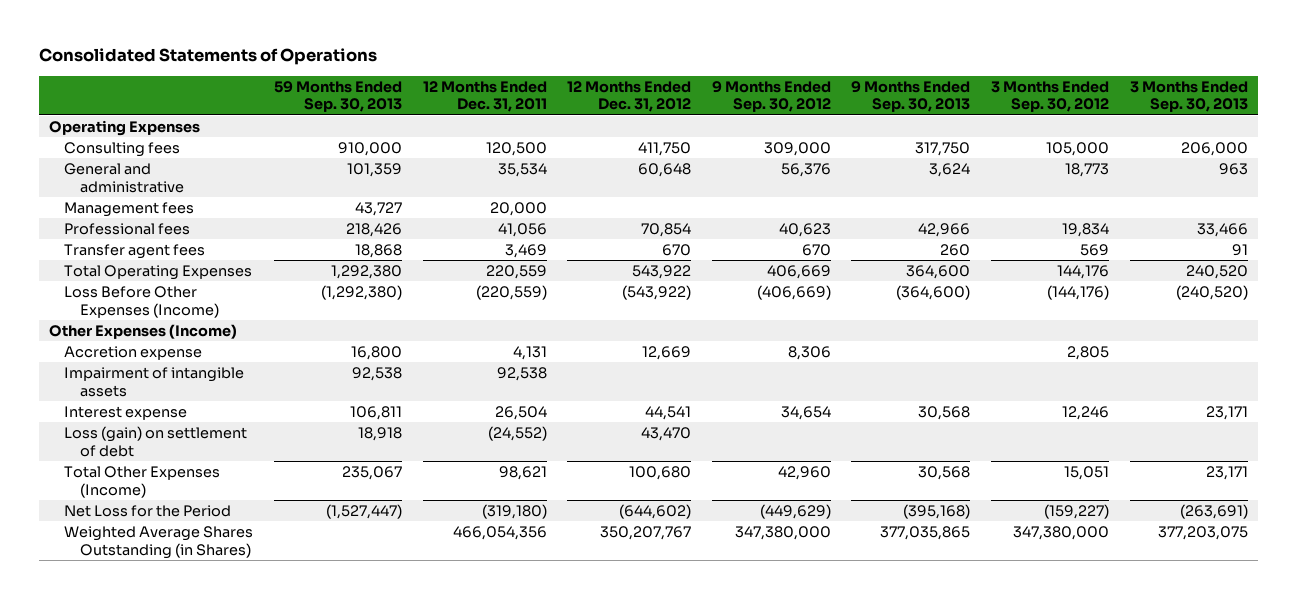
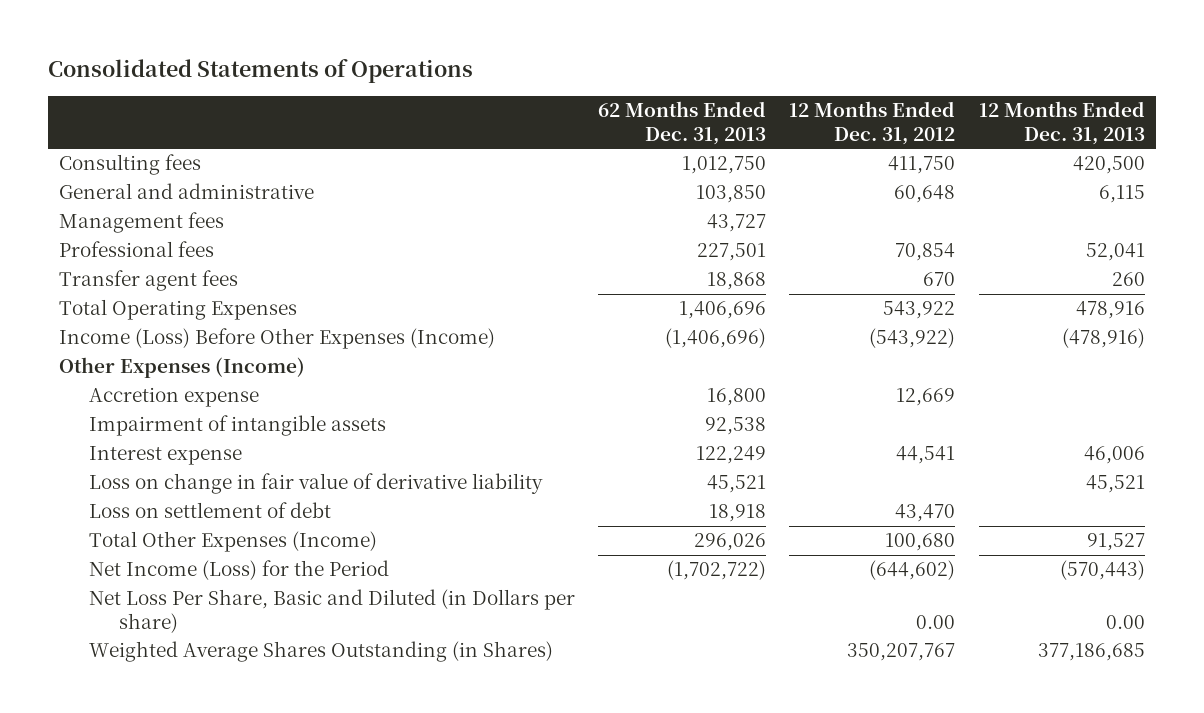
[274,80,403,113] 59 Months Ended Sep. 30, 2013 -> none
[422,80,547,113] 12 Months Ended Dec. 31, 2011 -> none
[711,80,831,113] 9 Months Ended Sep. 30, 2012 -> none
[851,80,971,113] 9 Months Ended Sep. 30, 2013 -> none
[990,80,1109,113] 3 Months Ended Sep. 30, 2012 -> none
[1129,80,1248,113] 3 Months Ended Sep. 30, 2013 -> none
none -> [598,100,767,145] 62 Months Ended Dec. 31, 2013
none -> [978,100,1145,145] 12 Months Ended Dec. 31, 2013
[49,119,201,136] Operating Expenses -> none
[64,285,219,318] Loss Before Other Expenses (Income) -> [59,328,496,350] Income (Loss) Before Other Expenses (Income)
none -> [89,473,544,495] Loss on change in fair value of derivative liability
[64,425,248,457] Loss (gain) on settlement of debt -> [89,502,332,519] Loss on settlement of debt
[64,504,232,517] Net Loss for the Period -> [89,560,390,581] Net Income (Loss) for the Period
none -> [89,589,576,633] Net Loss Per Share, Basic and Diluted (in Dollars per share)

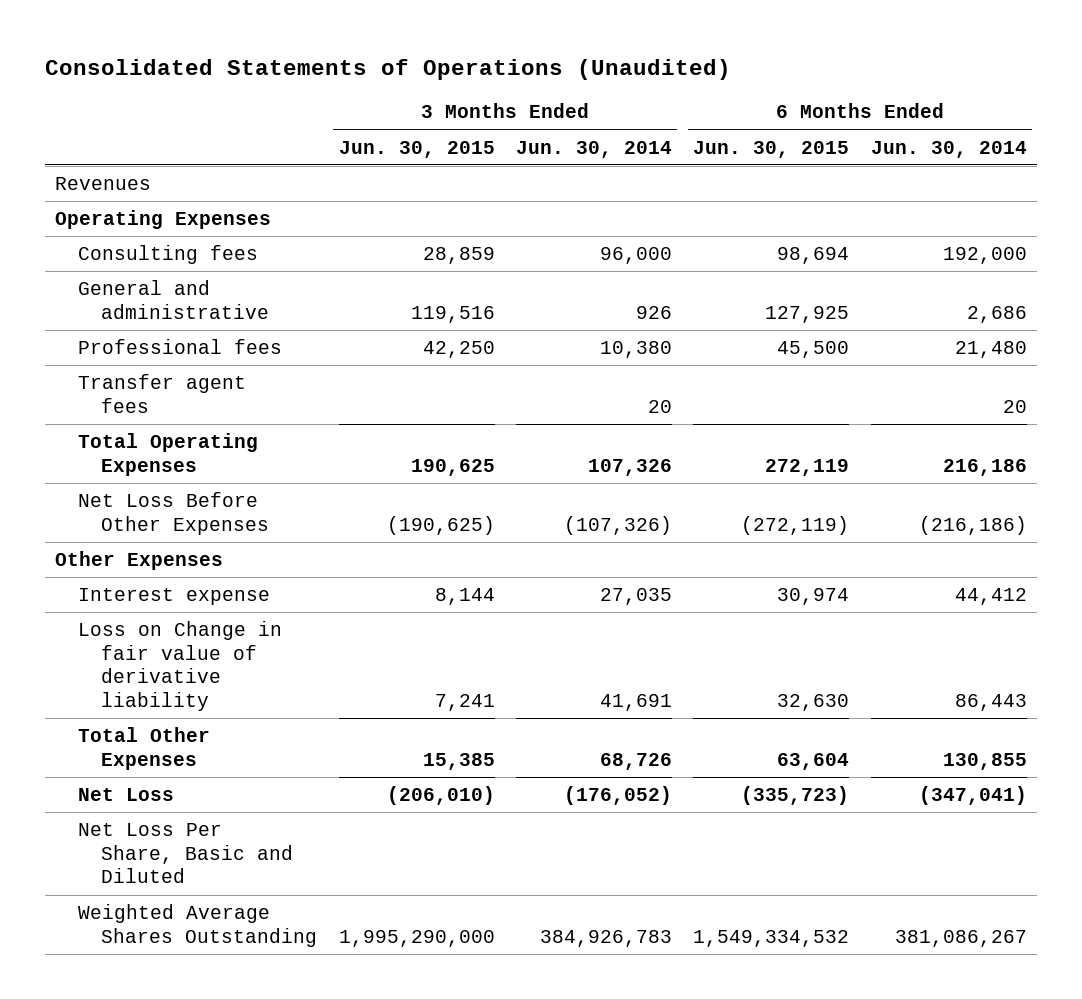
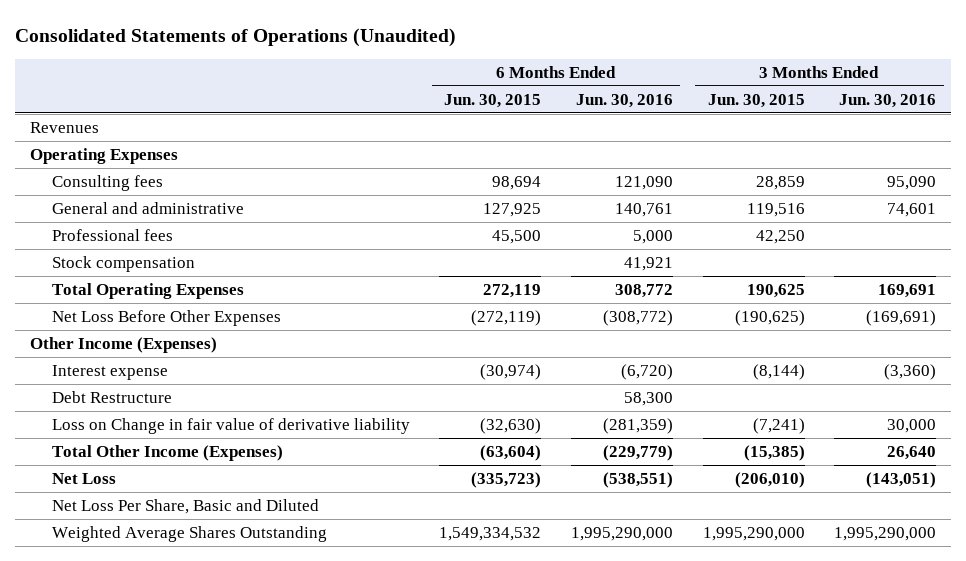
[516,140,673,158] Jun. 30, 2014 -> none
[870,140,1027,158] Jun. 30, 2014 -> none
none -> [576,93,674,108] Jun. 30, 2016
none -> [839,93,937,108] Jun. 30, 2016
[78,374,247,413] Transfer agent fees -> none
none -> [51,255,195,272] Stock compensation
[55,551,224,571] Other Expenses -> [30,336,218,353] Other Income (Expenses)
[434,588,495,606] 8,144 -> [752,363,805,380] (8,144)
[777,588,850,606] 30,974 -> [480,363,542,380] (30,974)
none -> [51,390,172,403] Debt Restructure
[434,694,495,712] 7,241 -> [752,417,805,434] (7,241)
[777,694,850,712] 32,630 -> [480,417,542,434] (32,630)
[78,727,211,770] Total Other Expenses -> [51,444,283,461] Total Other Income (Expenses)
[422,752,495,770] 15,385 -> [743,444,805,461] (15,385)
[777,752,850,770] 63,604 -> [480,444,542,461] (63,604)

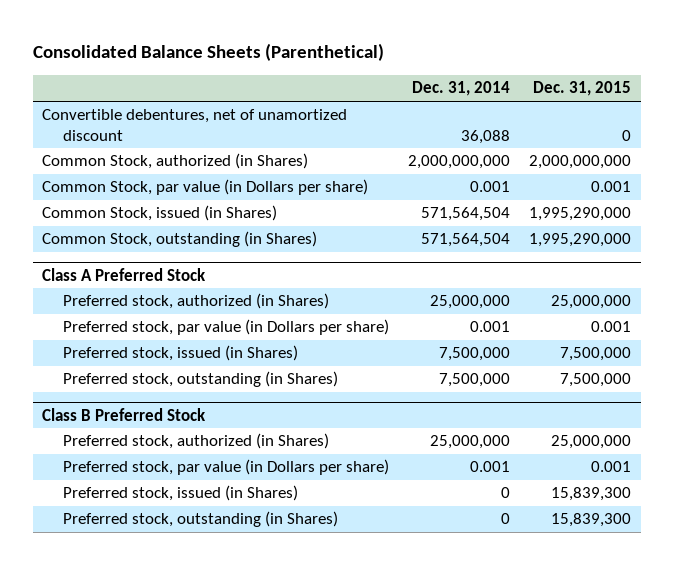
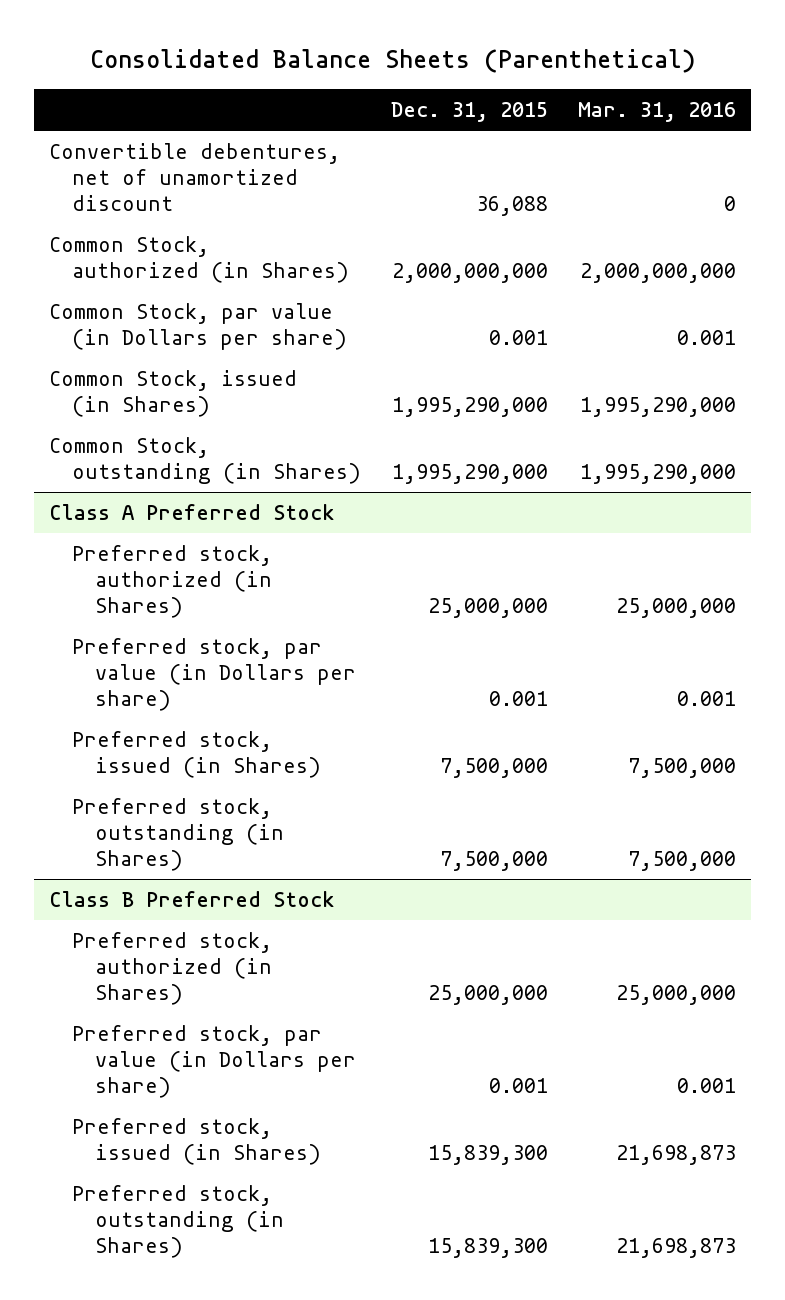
[412,81,511,97] Dec. 31, 2014 -> none
none -> [578,102,737,123] Mar. 31, 2016
[622,129,632,141] 0 -> [476,196,549,217] 36,088

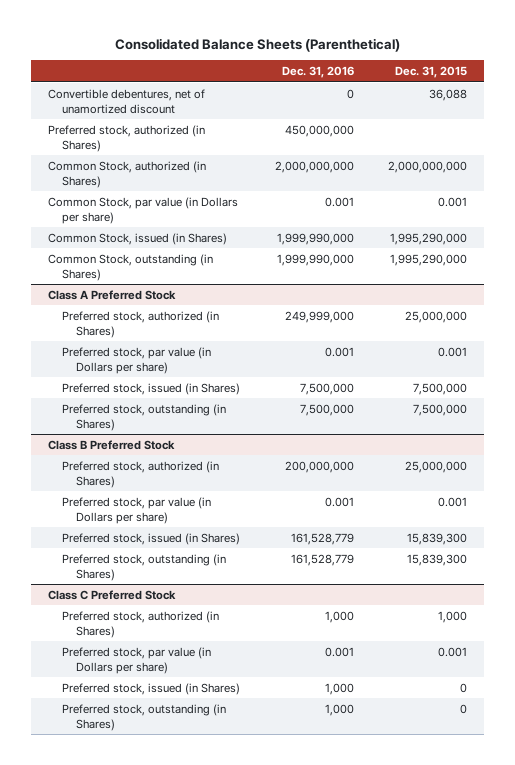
[578,102,737,123] Mar. 31, 2016 -> none
none -> [281,66,354,79] Dec. 31, 2016
none -> [48,124,206,152] Preferred stock, authorized (in Shares)
none -> [48,589,177,600] Class C Preferred Stock
none -> [62,610,220,638] Preferred stock, authorized (in Shares)
none -> [62,646,212,674] Preferred stock, par value (in Dollars per share)
none -> [62,682,241,695] Preferred stock, issued (in Shares)
none -> [62,703,227,731] Preferred stock, outstanding (in Shares)

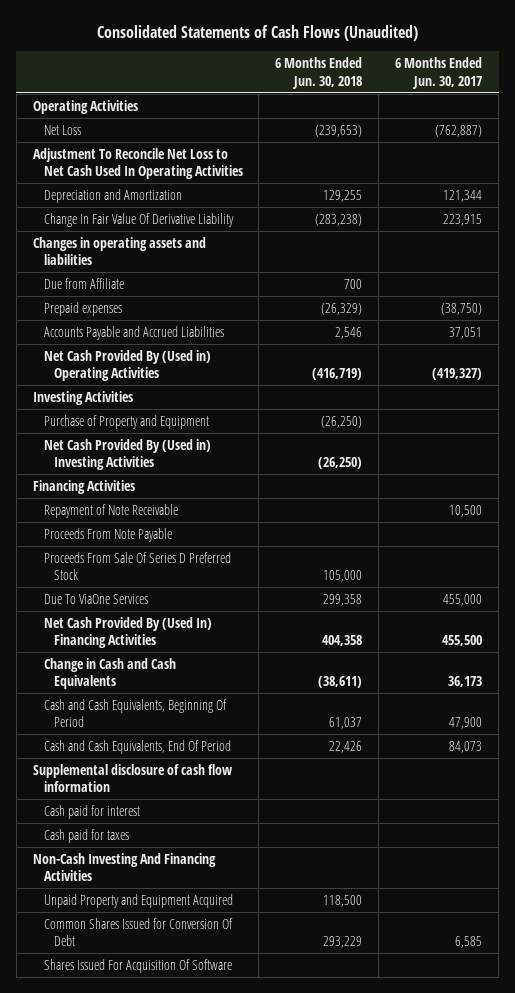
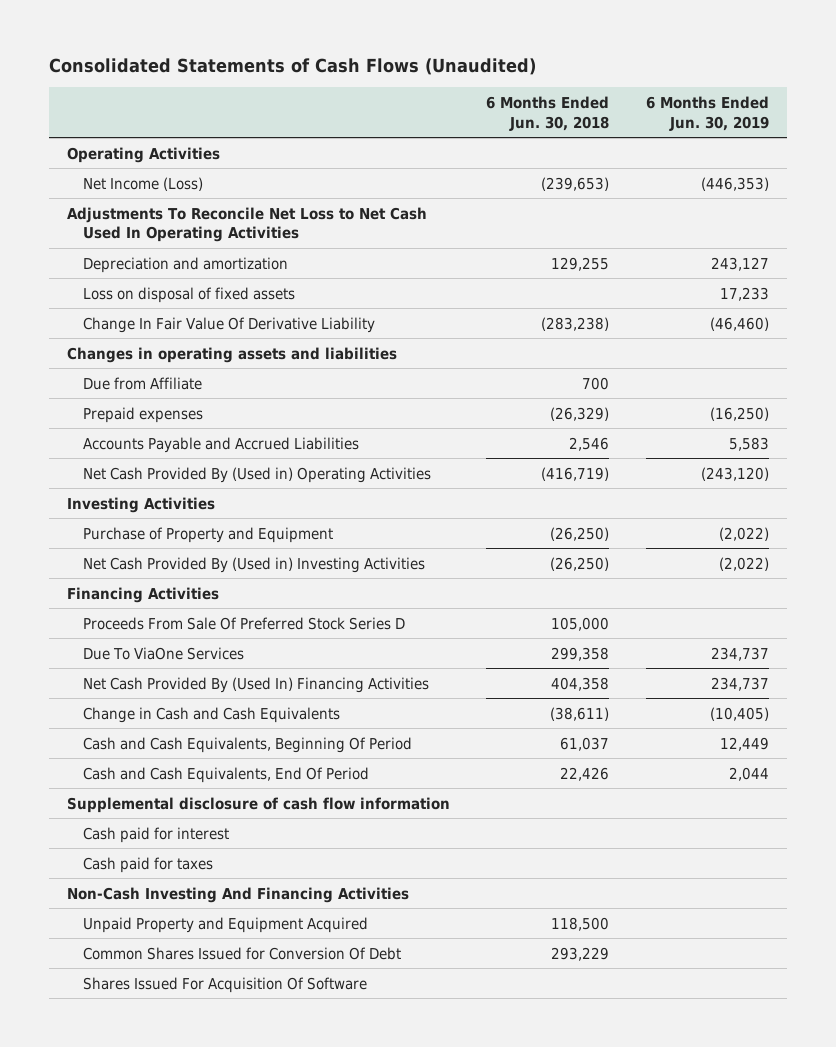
[395,57,483,89] 6 Months Ended Jun. 30, 2017 -> none
none -> [645,96,769,131] 6 Months Ended Jun. 30, 2019
[43,124,81,135] Net Loss -> [82,176,203,191] Net Income (Loss)
[32,147,243,180] Adjustment To Reconcile Net Loss to Net Cash Used In Operating Activities -> [67,206,428,243] Adjustments To Reconcile Net Loss to Net Cash Used In Operating Activities
[43,188,182,203] Depreciation and Amortization -> [82,256,288,273] Depreciation and amortization
none -> [82,286,295,303] Loss on disposal of fixed assets
[43,503,178,518] Repayment of Note Receivable -> none
[43,527,172,542] Proceeds From Note Payable -> none
[43,551,231,581] Proceeds From Sale Of Series D Preferred Stock -> [82,616,405,630] Proceeds From Sale Of Preferred Stock Series D

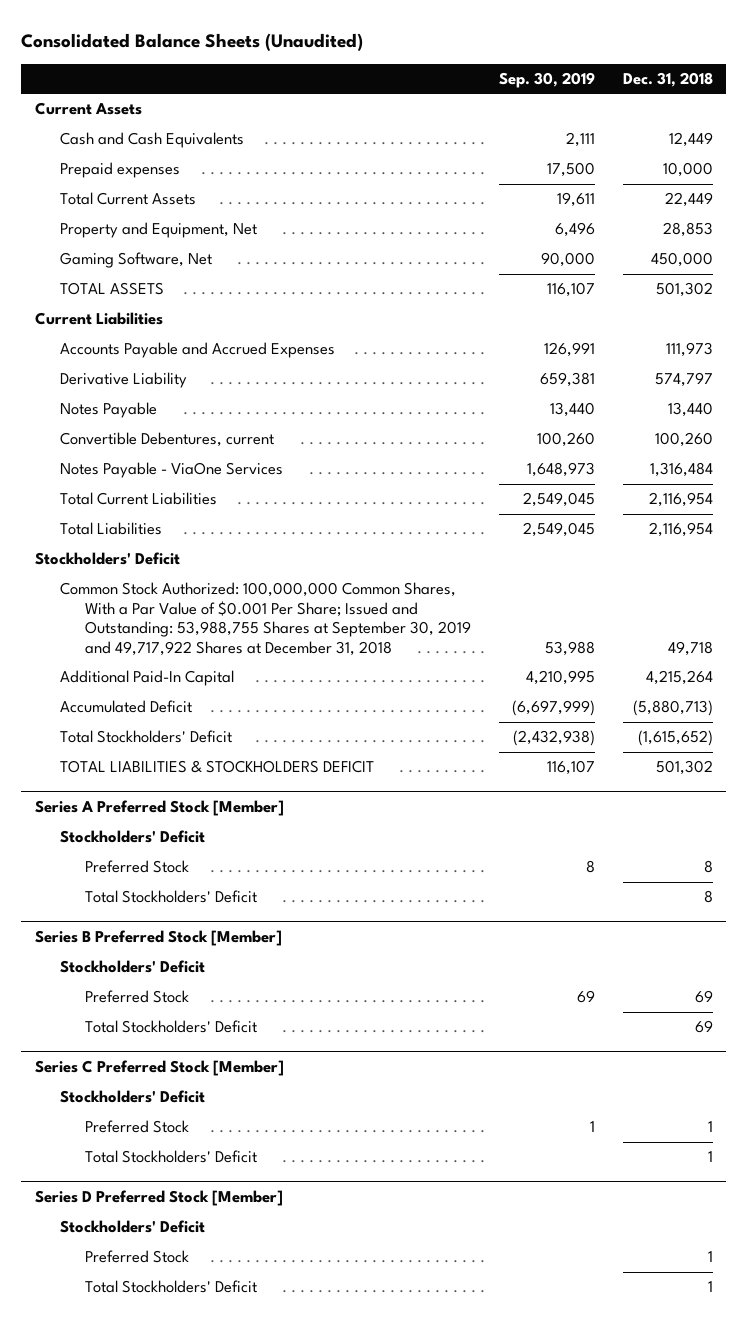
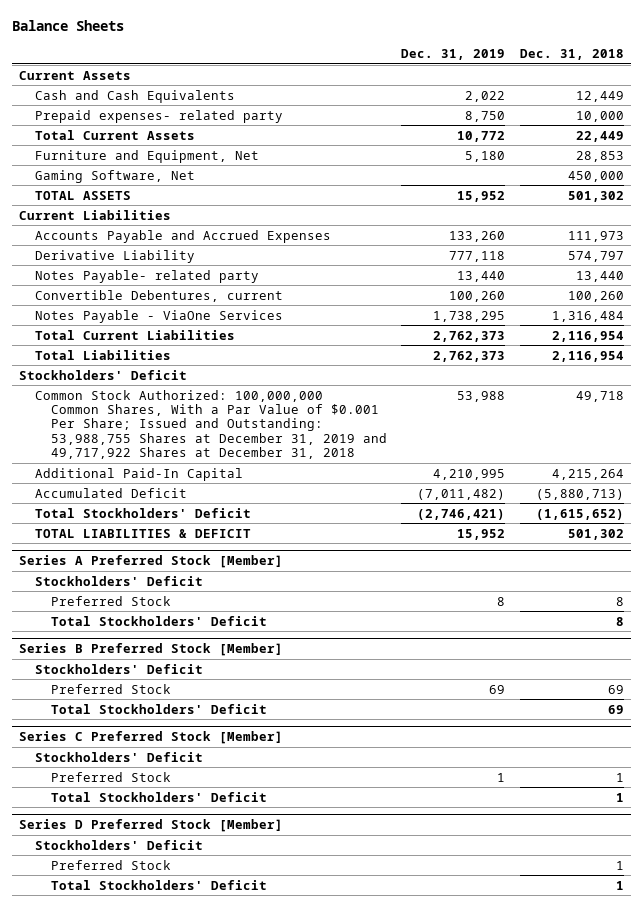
[20,32,363,51] Consolidated Balance Sheets (Unaudited) -> [11,20,124,32] Balance Sheets
[498,71,595,88] Sep. 30, 2019 -> none
none -> [401,48,506,60] Dec. 31, 2019
[60,162,181,179] Prepaid expenses -> [34,109,283,123] Prepaid expenses- related party
[60,222,258,239] Property and Equipment, Net -> [34,149,259,163] Furniture and Equipment, Net
[60,402,158,419] Notes Payable -> [34,269,259,283] Notes Payable- related party
[60,582,472,656] Common Stock Authorized: 100,000,000 Common Shares, With a Par Value of $0.001 Per Share; Issued and Outstanding: 53,988,755 Shares at September 30, 2019 and 49,717,922 Shares at December 31, 2018 -> [34,389,387,460] Common Stock Authorized: 100,000,000 Common Shares, With a Par Value of $0.001 Per Share; Issued and Outstanding: 53,988,755 Shares at December 31, 2019 and 49,717,922 Shares at December 31, 2018
[60,760,375,774] TOTAL LIABILITIES & STOCKHOLDERS DEFICIT -> [34,528,251,538] TOTAL LIABILITIES & DEFICIT

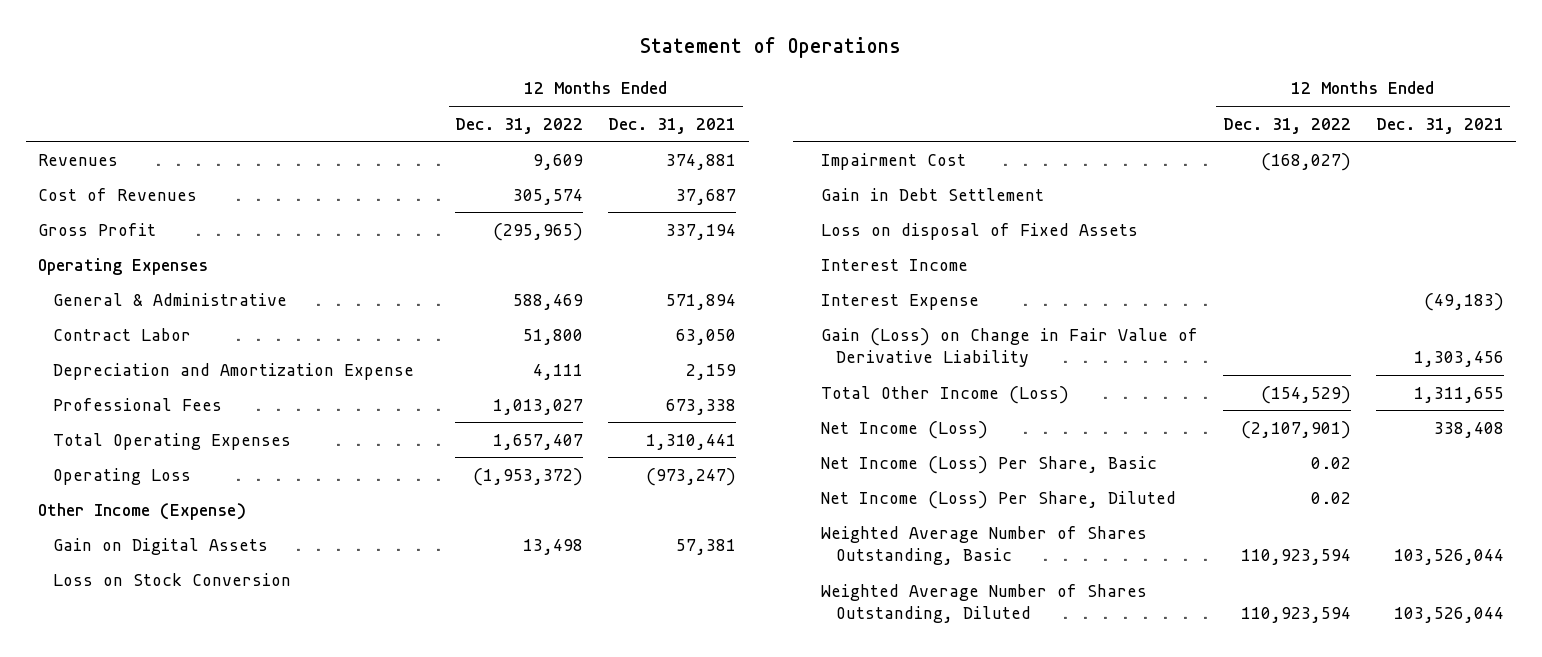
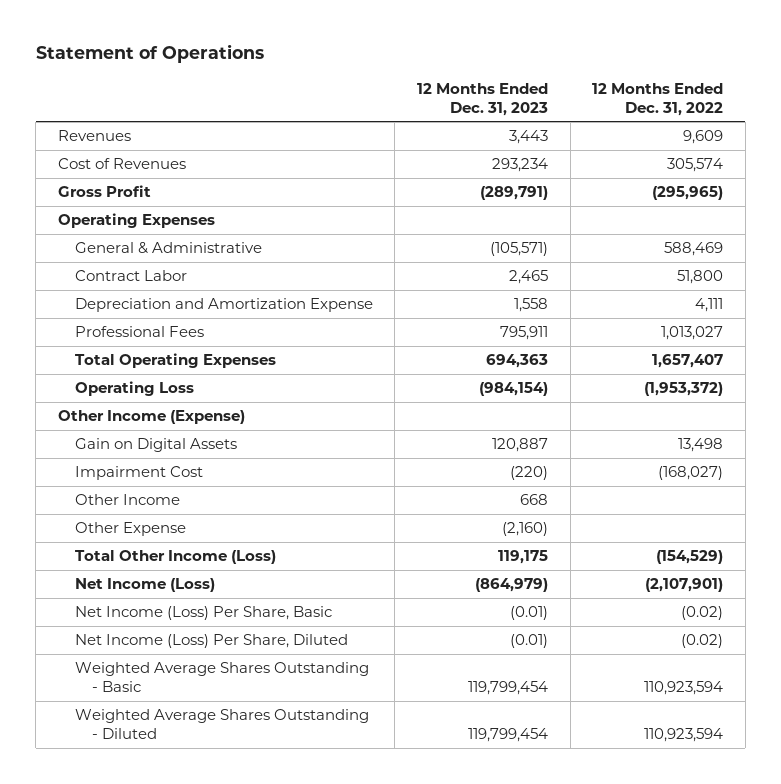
[608,117,737,134] Dec. 31, 2021 -> none
none -> [417,82,549,116] 12 Months Ended Dec. 31, 2023
[53,572,292,586] Loss on Stock Conversion -> none
[820,187,1044,201] Gain in Debt Settlement -> none
[820,222,1138,240] Loss on disposal of Fixed Assets -> none
[820,258,968,271] Interest Income -> none
[820,293,979,310] Interest Expense -> none
[820,327,1198,368] Gain (Loss) on Change in Fair Value of Derivative Liability -> none
none -> [74,494,180,506] Other Income
none -> [74,522,186,537] Other Expense
[1310,456,1351,469] 0.02 -> [681,606,724,621] (0.02)
[1310,491,1351,504] 0.02 -> [681,634,724,649] (0.02)
[820,525,1147,566] Weighted Average Number of Shares Outstanding, Basic -> [74,662,369,693] Weighted Average Shares Outstanding - Basic
[820,583,1147,624] Weighted Average Number of Shares Outstanding, Diluted -> [74,709,369,740] Weighted Average Shares Outstanding - Diluted

